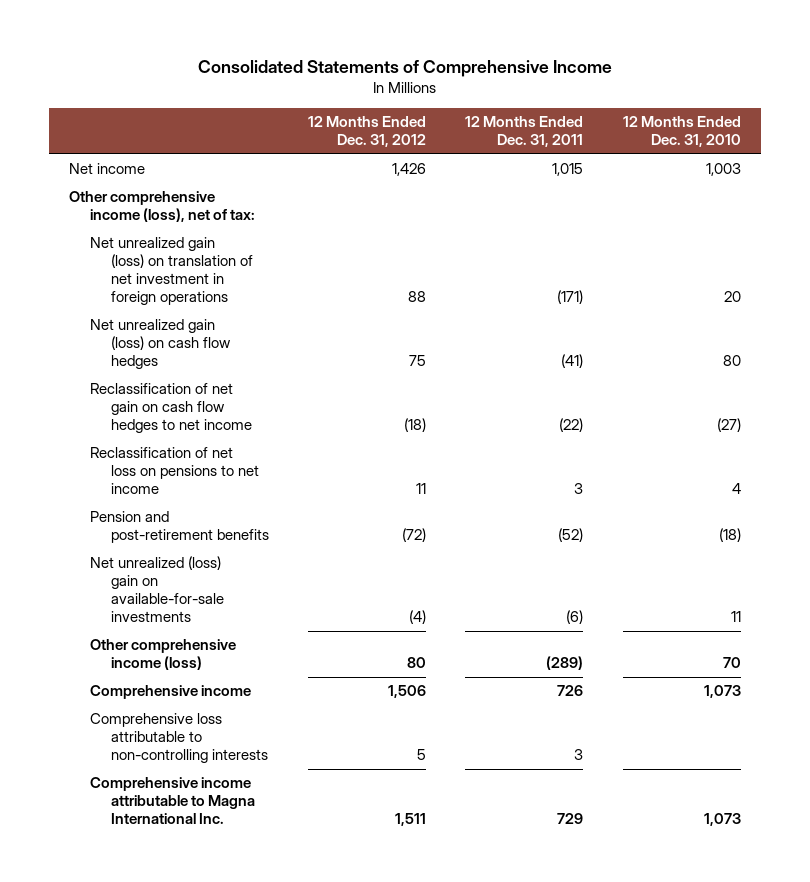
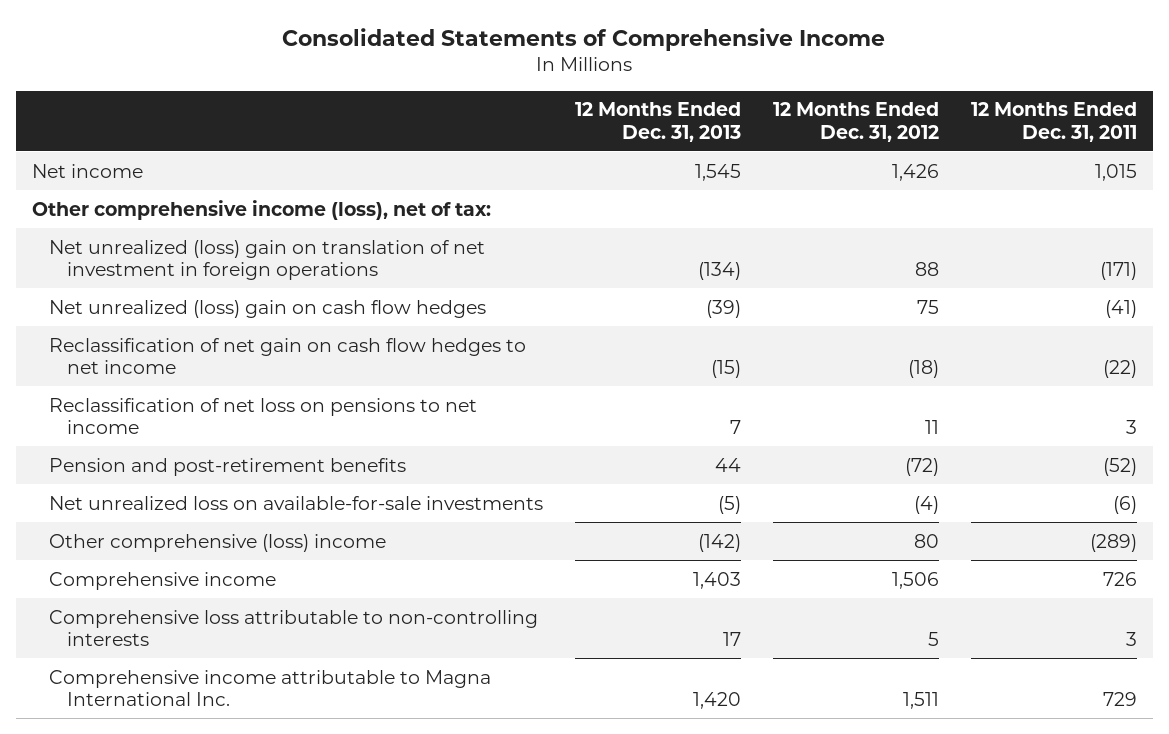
[622,116,741,148] 12 Months Ended Dec. 31, 2010 -> none
none -> [575,102,742,142] 12 Months Ended Dec. 31, 2013
[89,237,253,306] Net unrealized gain (loss) on translation of net investment in foreign operations -> [49,239,486,281] Net unrealized (loss) gain on translation of net investment in foreign operations
[89,319,231,370] Net unrealized gain (loss) on cash flow hedges -> [49,299,487,318] Net unrealized (loss) gain on cash flow hedges
[89,556,224,623] Net unrealized (loss) gain on available-for-sale investments -> [49,495,544,510] Net unrealized loss on available-for-sale investments
[89,639,236,671] Other comprehensive income (loss) -> [49,533,387,552] Other comprehensive (loss) income

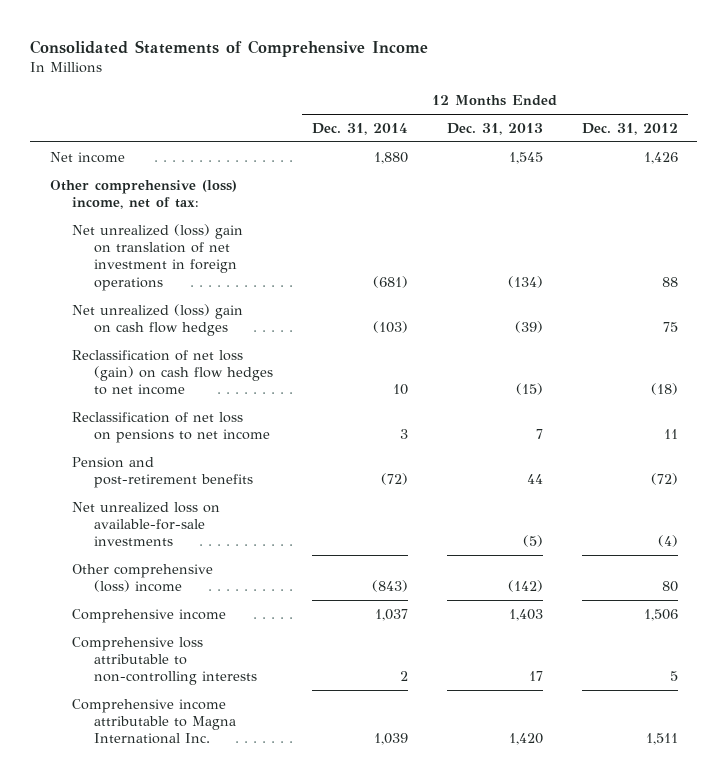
[970,102,1137,142] 12 Months Ended Dec. 31, 2011 -> none
none -> [312,123,409,136] Dec. 31, 2014
[31,199,491,220] Other comprehensive income (loss), net of tax: -> [49,179,237,210] Other comprehensive (loss) income, net of tax:
[49,337,527,375] Reclassification of net gain on cash flow hedges to net income -> [71,349,274,396] Reclassification of net loss (gain) on cash flow hedges to net income

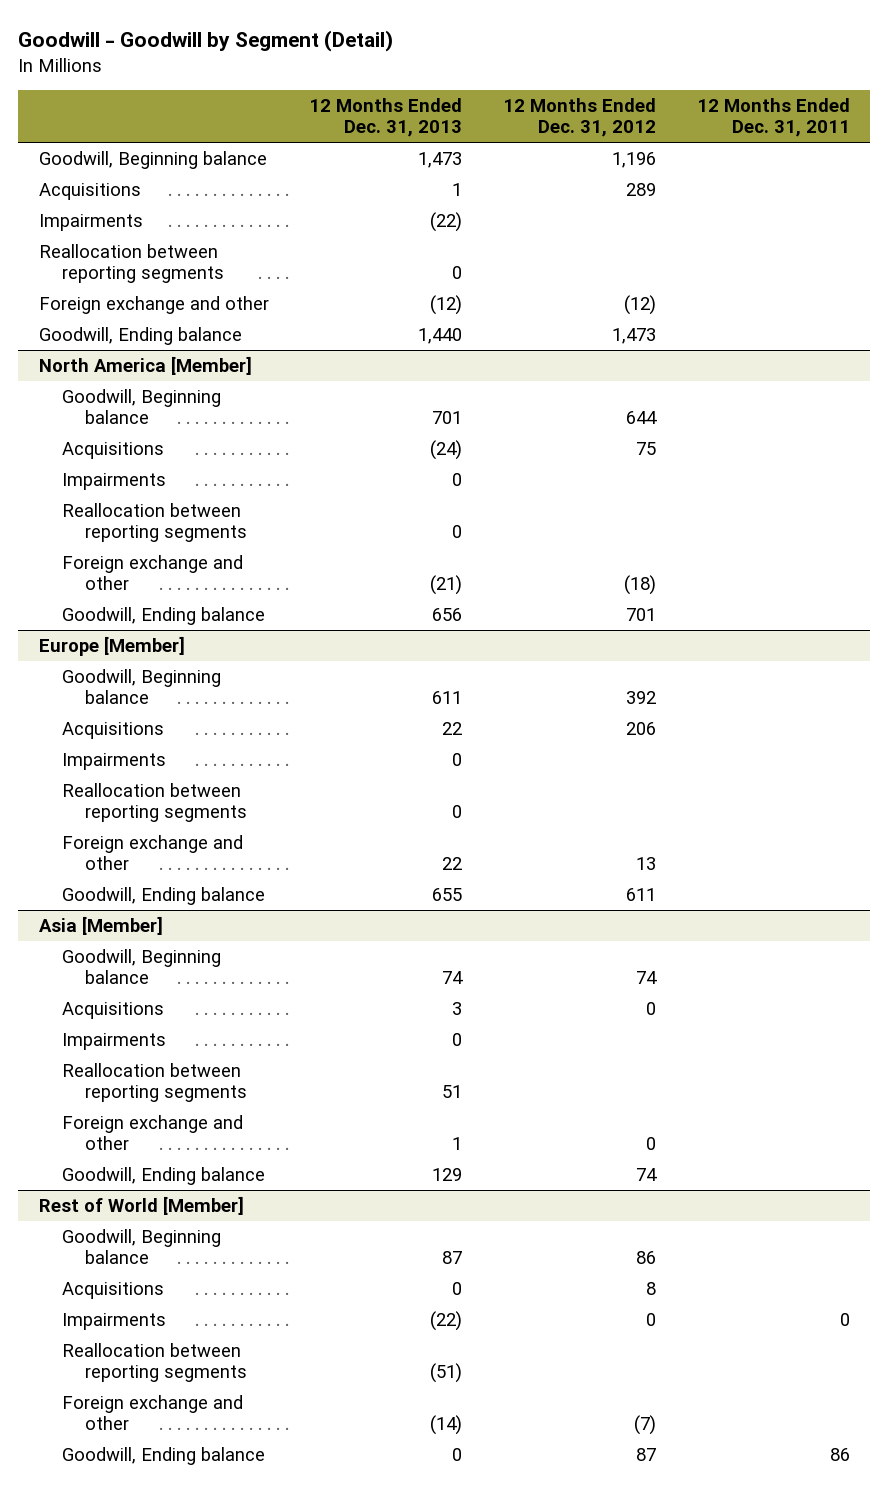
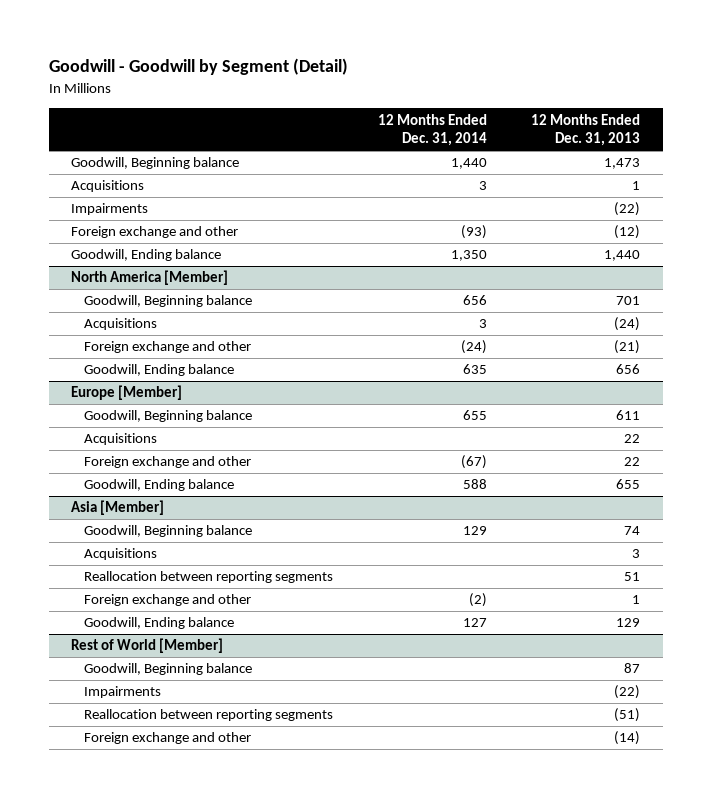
[502,97,656,138] 12 Months Ended Dec. 31, 2012 -> none
[696,97,850,138] 12 Months Ended Dec. 31, 2011 -> none
none -> [377,113,487,147] 12 Months Ended Dec. 31, 2014
[38,243,224,284] Reallocation between reporting segments -> none
[61,472,166,490] Impairments -> none
[61,502,247,543] Reallocation between reporting segments -> none
[61,752,166,770] Impairments -> none
[61,782,247,823] Reallocation between reporting segments -> none
[61,1032,166,1050] Impairments -> none
[61,1281,164,1299] Acquisitions -> none
[61,1446,265,1465] Goodwill, Ending balance -> none

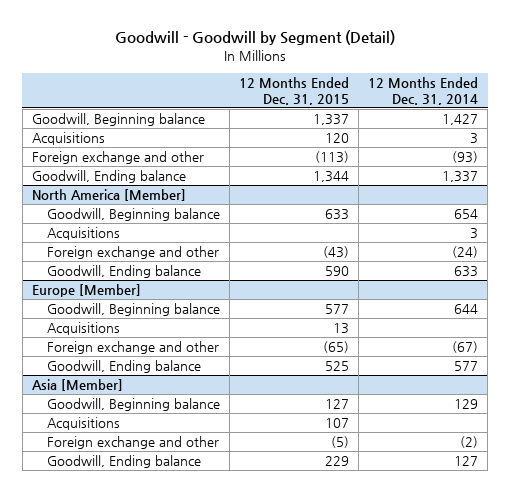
[531,113,641,147] 12 Months Ended Dec. 31, 2013 -> none
none -> [239,77,350,105] 12 Months Ended Dec. 31, 2015
[450,158,487,170] 1,440 -> [442,114,479,126] 1,427
[71,203,149,216] Impairments -> none
[450,250,487,262] 1,350 -> [442,171,479,183] 1,337
[462,295,487,306] 656 -> [454,209,479,220] 654
[462,364,487,375] 635 -> [454,266,479,278] 633
[462,410,487,421] 655 -> [454,304,479,315] 644
[462,479,487,490] 588 -> [454,361,479,372] 577
[84,571,334,584] Reallocation between reporting segments -> none
[71,638,224,654] Rest of World [Member] -> none
[84,663,253,676] Goodwill, Beginning balance -> none
[84,686,162,699] Impairments -> none
[84,709,334,722] Reallocation between reporting segments -> none
[84,732,252,745] Foreign exchange and other -> none

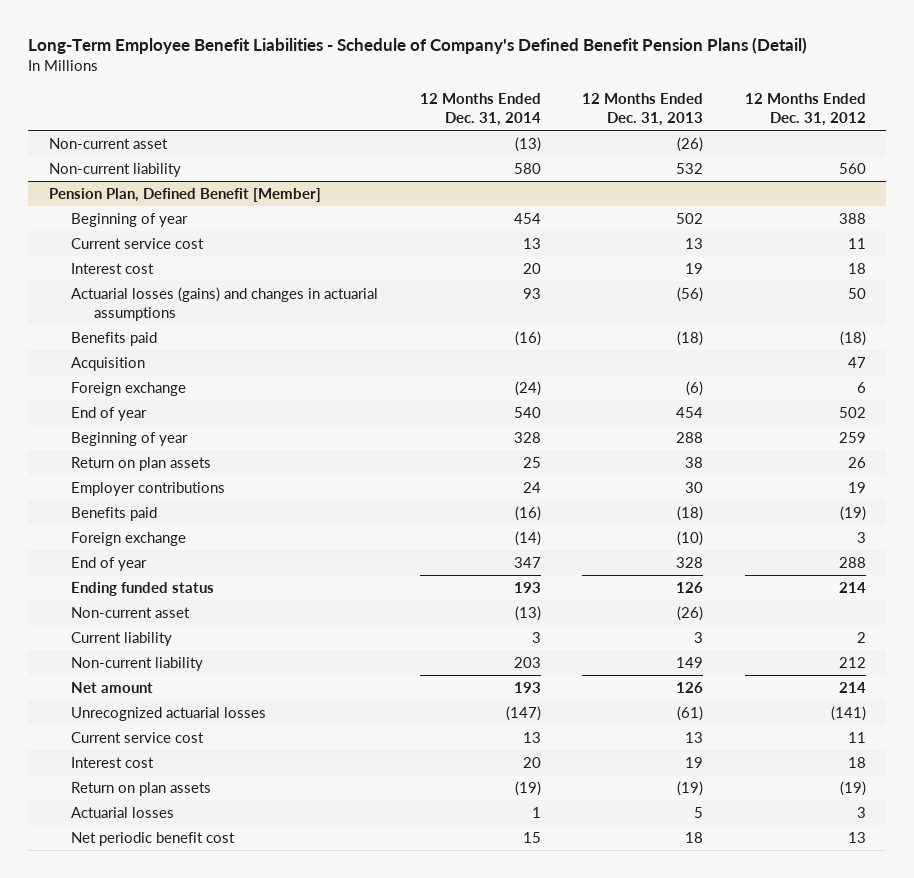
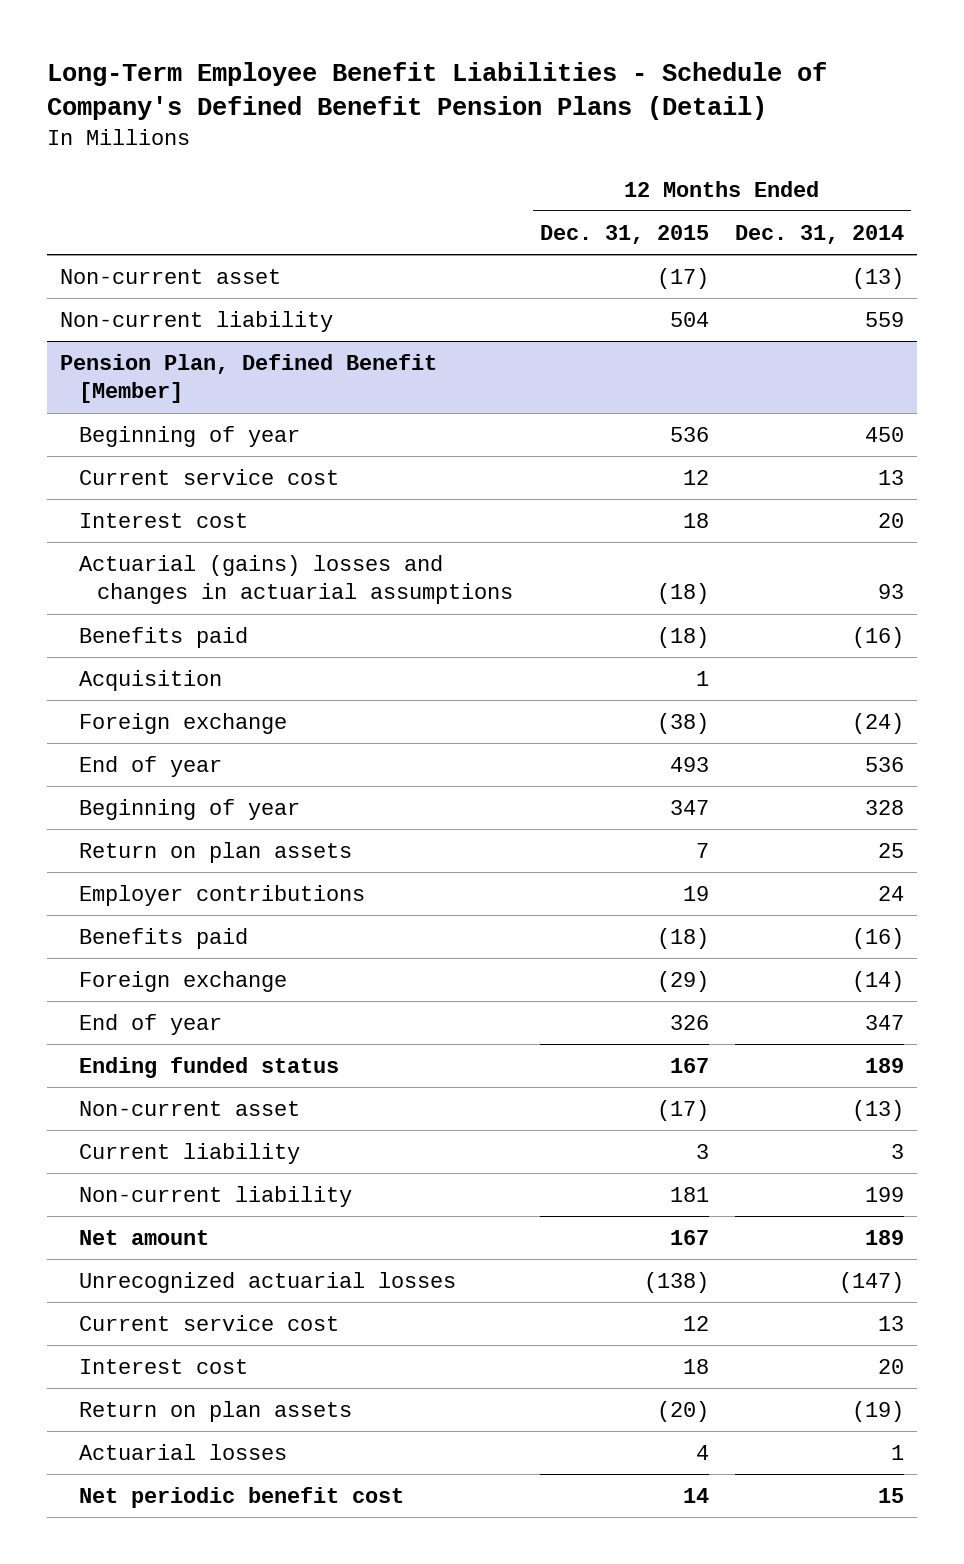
[582,92,704,126] 12 Months Ended Dec. 31, 2013 -> none
[744,92,866,126] 12 Months Ended Dec. 31, 2012 -> none
none -> [539,224,709,244] Dec. 31, 2015
[513,162,541,174] 580 -> [865,312,905,328] 559
[513,212,541,224] 454 -> [865,427,905,443] 450
[71,286,379,321] Actuarial losses (gains) and changes in actuarial assumptions -> [78,555,514,605] Actuarial (gains) losses and changes in actuarial assumptions
[513,406,541,418] 540 -> [865,757,905,773] 536
[513,581,541,593] 193 -> [865,1058,905,1074] 189
[513,656,541,668] 203 -> [865,1187,905,1203] 199
[513,681,541,693] 193 -> [865,1230,905,1246] 189

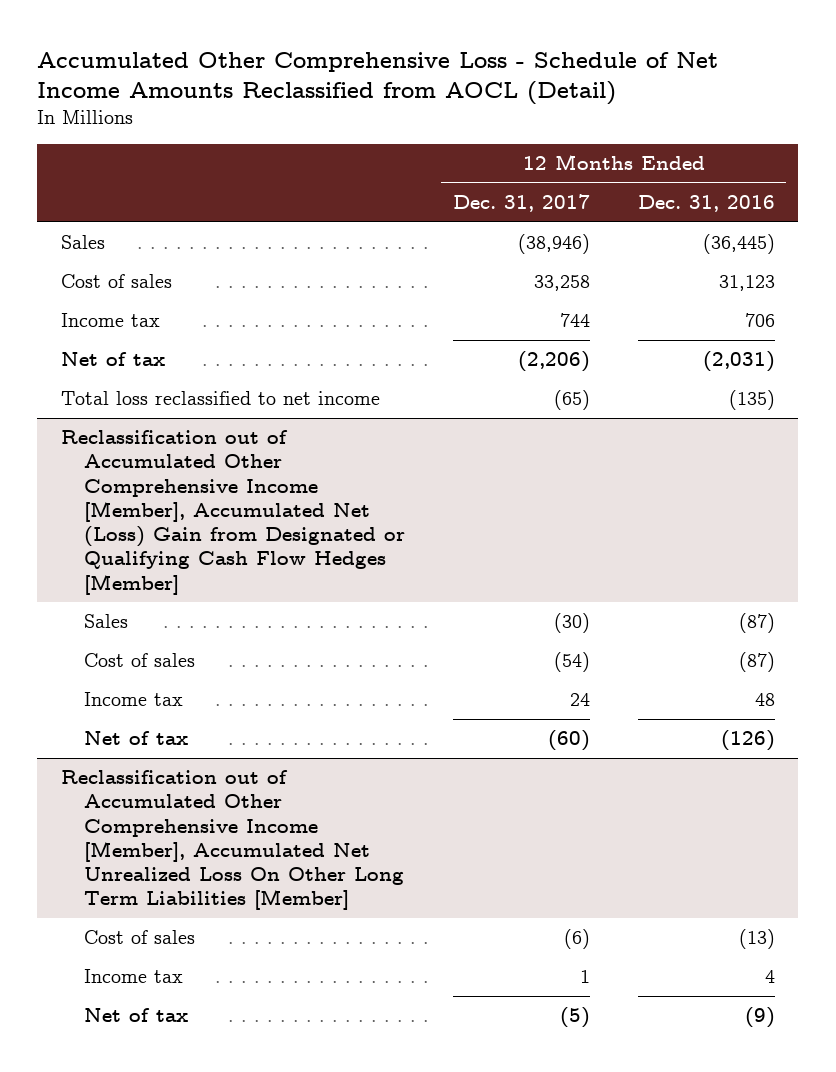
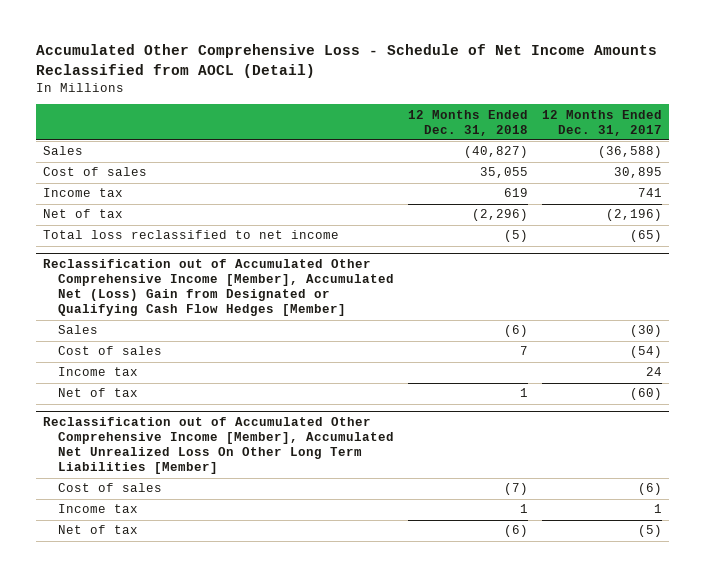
[637,195,775,213] Dec. 31, 2016 -> none
none -> [407,109,528,136] 12 Months Ended Dec. 31, 2018
[517,234,590,255] (38,946) -> [597,146,662,159] (36,588)
[533,275,590,292] 33,258 -> [613,167,662,179] 30,895
[559,313,590,328] 744 -> [637,188,662,198] 741
[517,351,590,373] (2,206) -> [605,209,662,222] (2,196)

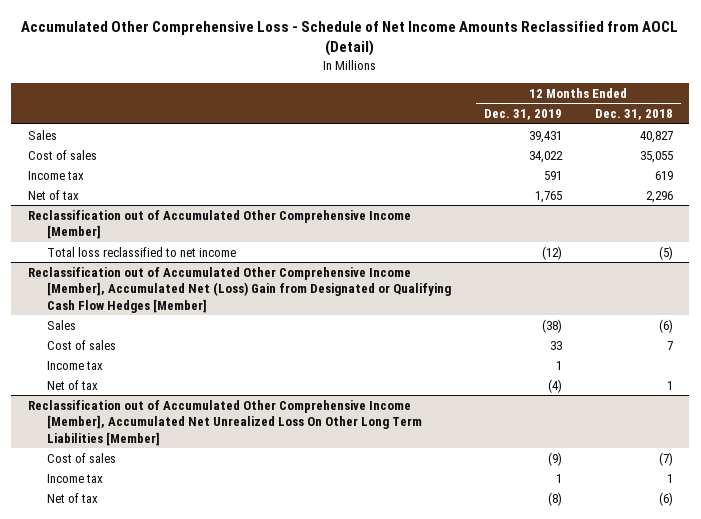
[541,109,662,136] 12 Months Ended Dec. 31, 2017 -> none
none -> [483,109,562,121] Dec. 31, 2019
[463,146,528,159] (40,827) -> [639,130,673,143] 40,827
[471,209,528,222] (2,296) -> [645,190,673,203] 2,296
none -> [27,209,411,240] Reclassification out of Accumulated Other Comprehensive Income [Member]

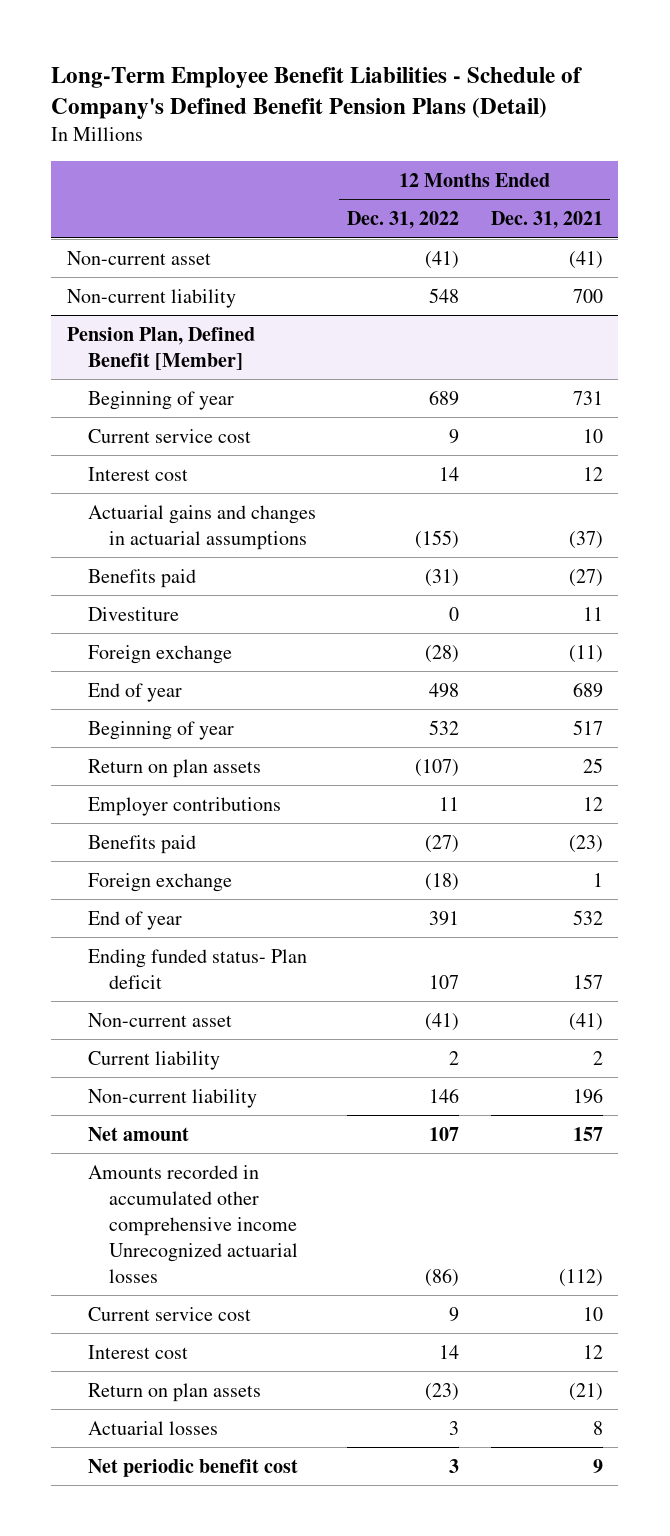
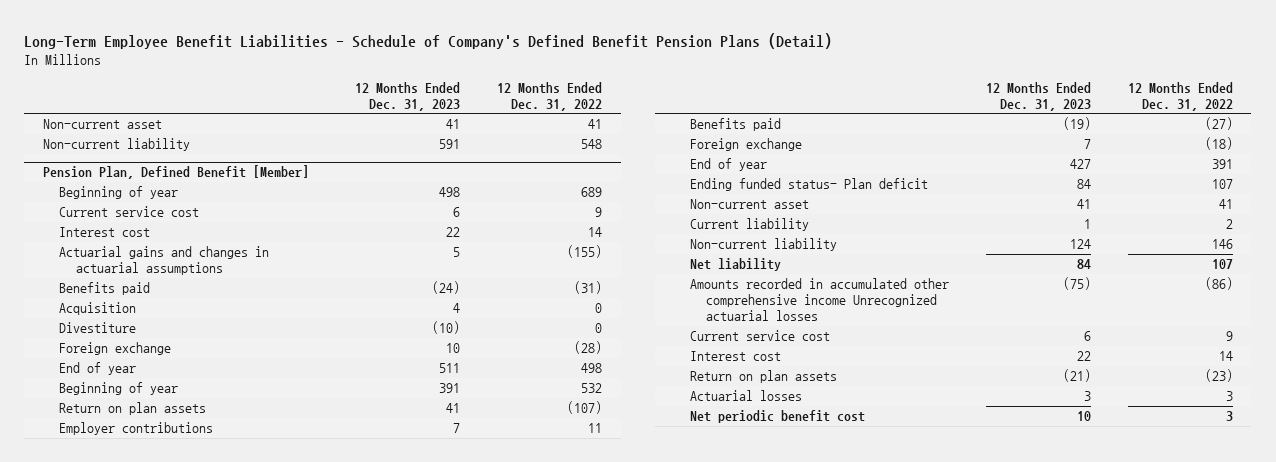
[490,211,603,230] Dec. 31, 2021 -> none
none -> [355,81,461,111] 12 Months Ended Dec. 31, 2023
[425,250,460,269] (41) -> [588,119,603,130] 41
none -> [59,302,137,316] Acquisition
[425,1012,460,1031] (41) -> [1218,199,1233,210] 41
[87,1126,189,1141] Net amount -> [689,258,781,272] Net liability

